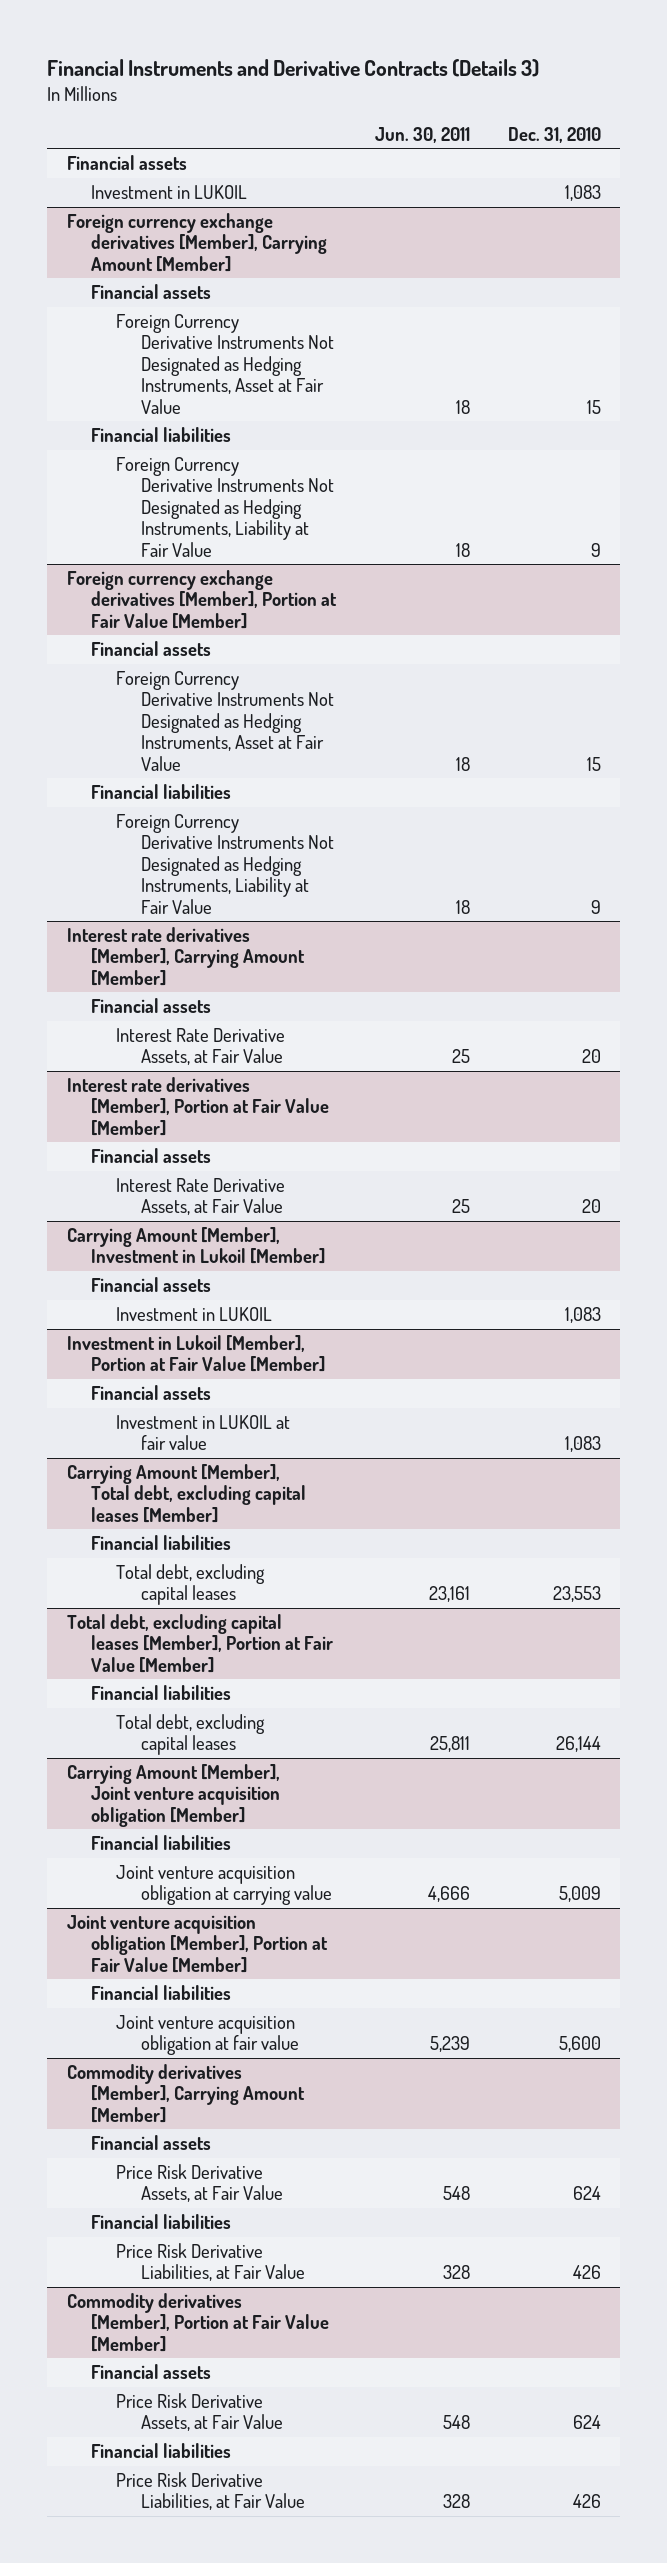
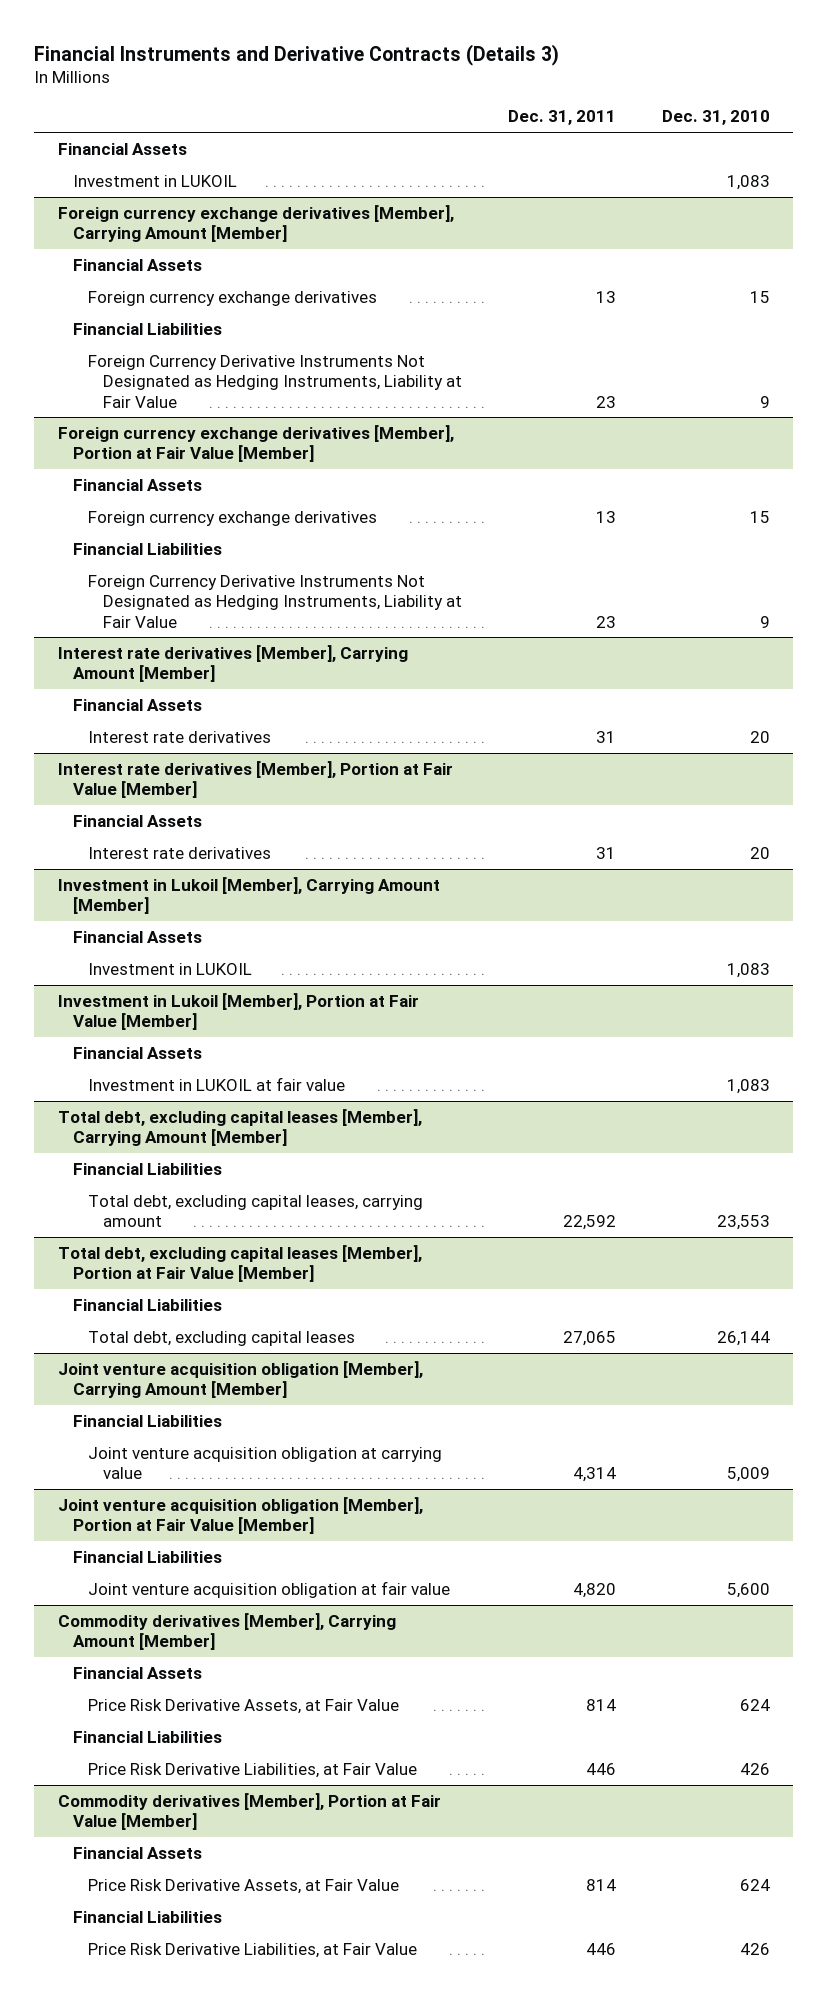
[374,126,470,143] Jun. 30, 2011 -> none
none -> [508,110,617,126] Dec. 31, 2011
[66,155,187,171] Financial assets -> [57,142,187,155] Financial Assets
[91,284,212,300] Financial assets -> [72,258,202,271] Financial Assets
[116,314,335,414] Foreign Currency Derivative Instruments Not Designated as Hedging Instruments, Asset at Fair Value -> [87,290,377,306] Foreign currency exchange derivatives
[91,427,232,443] Financial liabilities -> [72,322,222,335] Financial Liabilities
[91,641,212,657] Financial assets -> [72,478,202,491] Financial Assets
[116,671,335,771] Foreign Currency Derivative Instruments Not Designated as Hedging Instruments, Asset at Fair Value -> [87,510,377,526] Foreign currency exchange derivatives
[91,784,232,800] Financial liabilities -> [72,542,222,555] Financial Liabilities
[91,998,212,1014] Financial assets -> [72,698,202,711] Financial Assets
[116,1028,286,1066] Interest Rate Derivative Assets, at Fair Value -> [87,730,271,743] Interest rate derivatives
[91,1148,212,1164] Financial assets -> [72,814,202,827] Financial Assets
[116,1178,286,1216] Interest Rate Derivative Assets, at Fair Value -> [87,846,271,859] Interest rate derivatives
[66,1227,326,1265] Carrying Amount [Member], Investment in Lukoil [Member] -> [57,876,440,915] Investment in Lukoil [Member], Carrying Amount [Member]
[91,1277,212,1293] Financial assets -> [72,930,202,943] Financial Assets
[91,1385,212,1401] Financial assets -> [72,1046,202,1059] Financial Assets
[66,1464,307,1523] Carrying Amount [Member], Total debt, excluding capital leases [Member] -> [57,1108,422,1147] Total debt, excluding capital leases [Member], Carrying Amount [Member]
[91,1535,232,1551] Financial liabilities -> [72,1162,222,1175] Financial Liabilities
[116,1564,266,1606] Total debt, excluding capital leases -> [87,1194,423,1228] Total debt, excluding capital leases, carrying amount
[91,1685,232,1701] Financial liabilities -> [72,1298,222,1311] Financial Liabilities
[66,1764,281,1827] Carrying Amount [Member], Joint venture acquisition obligation [Member] -> [57,1360,423,1399] Joint venture acquisition obligation [Member], Carrying Amount [Member]
[91,1835,232,1851] Financial liabilities -> [72,1414,222,1427] Financial Liabilities
[91,1985,232,2001] Financial liabilities -> [72,1550,222,1563] Financial Liabilities
[91,2135,212,2151] Financial assets -> [72,1666,202,1679] Financial Assets
[91,2214,232,2230] Financial liabilities -> [72,1730,222,1743] Financial Liabilities
[91,2364,212,2380] Financial assets -> [72,1846,202,1859] Financial Assets
[91,2443,232,2459] Financial liabilities -> [72,1910,222,1923] Financial Liabilities

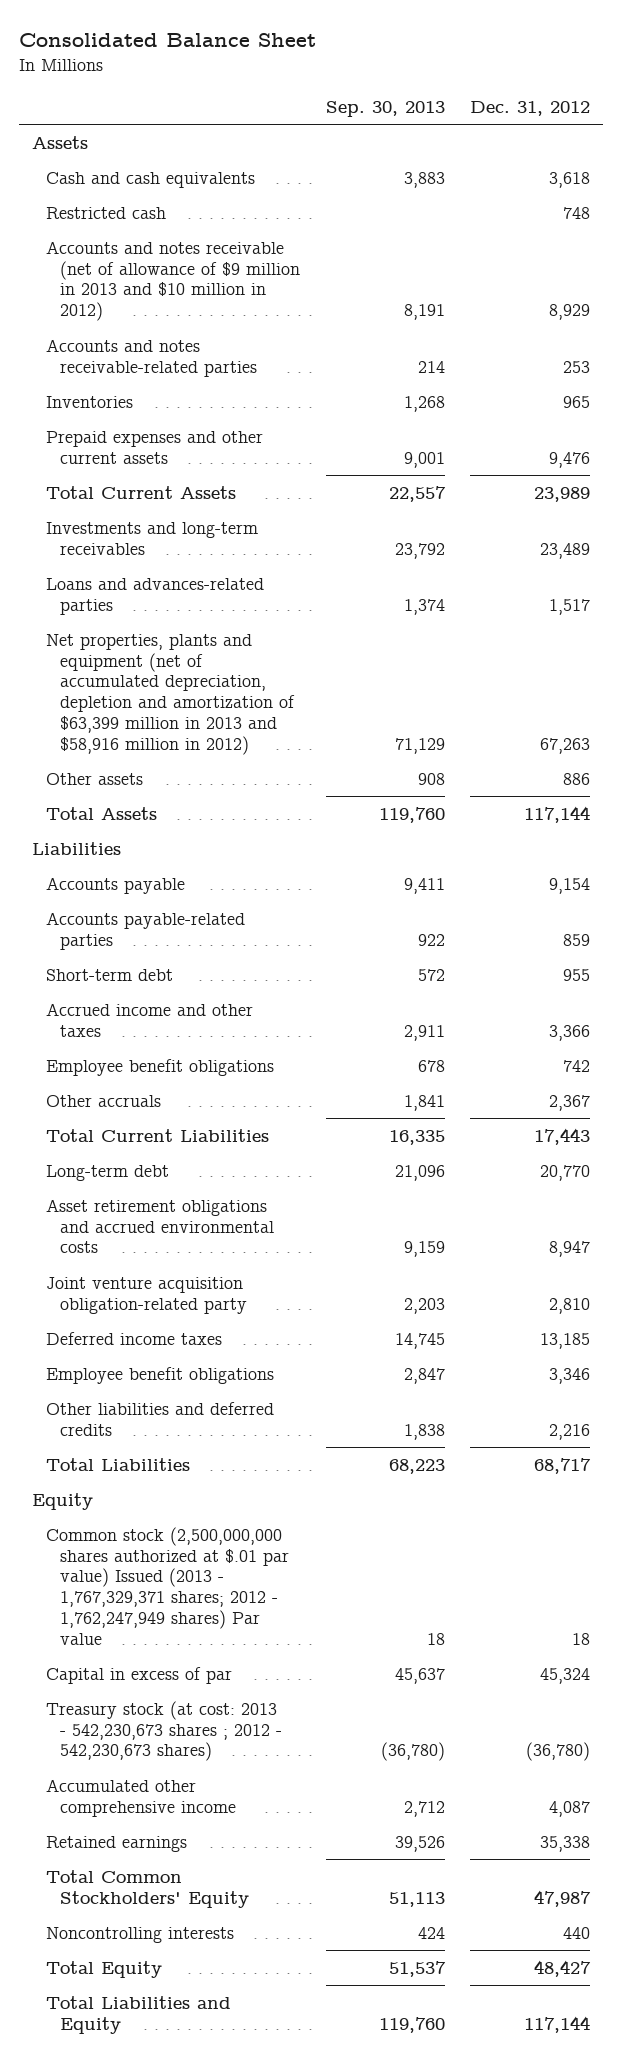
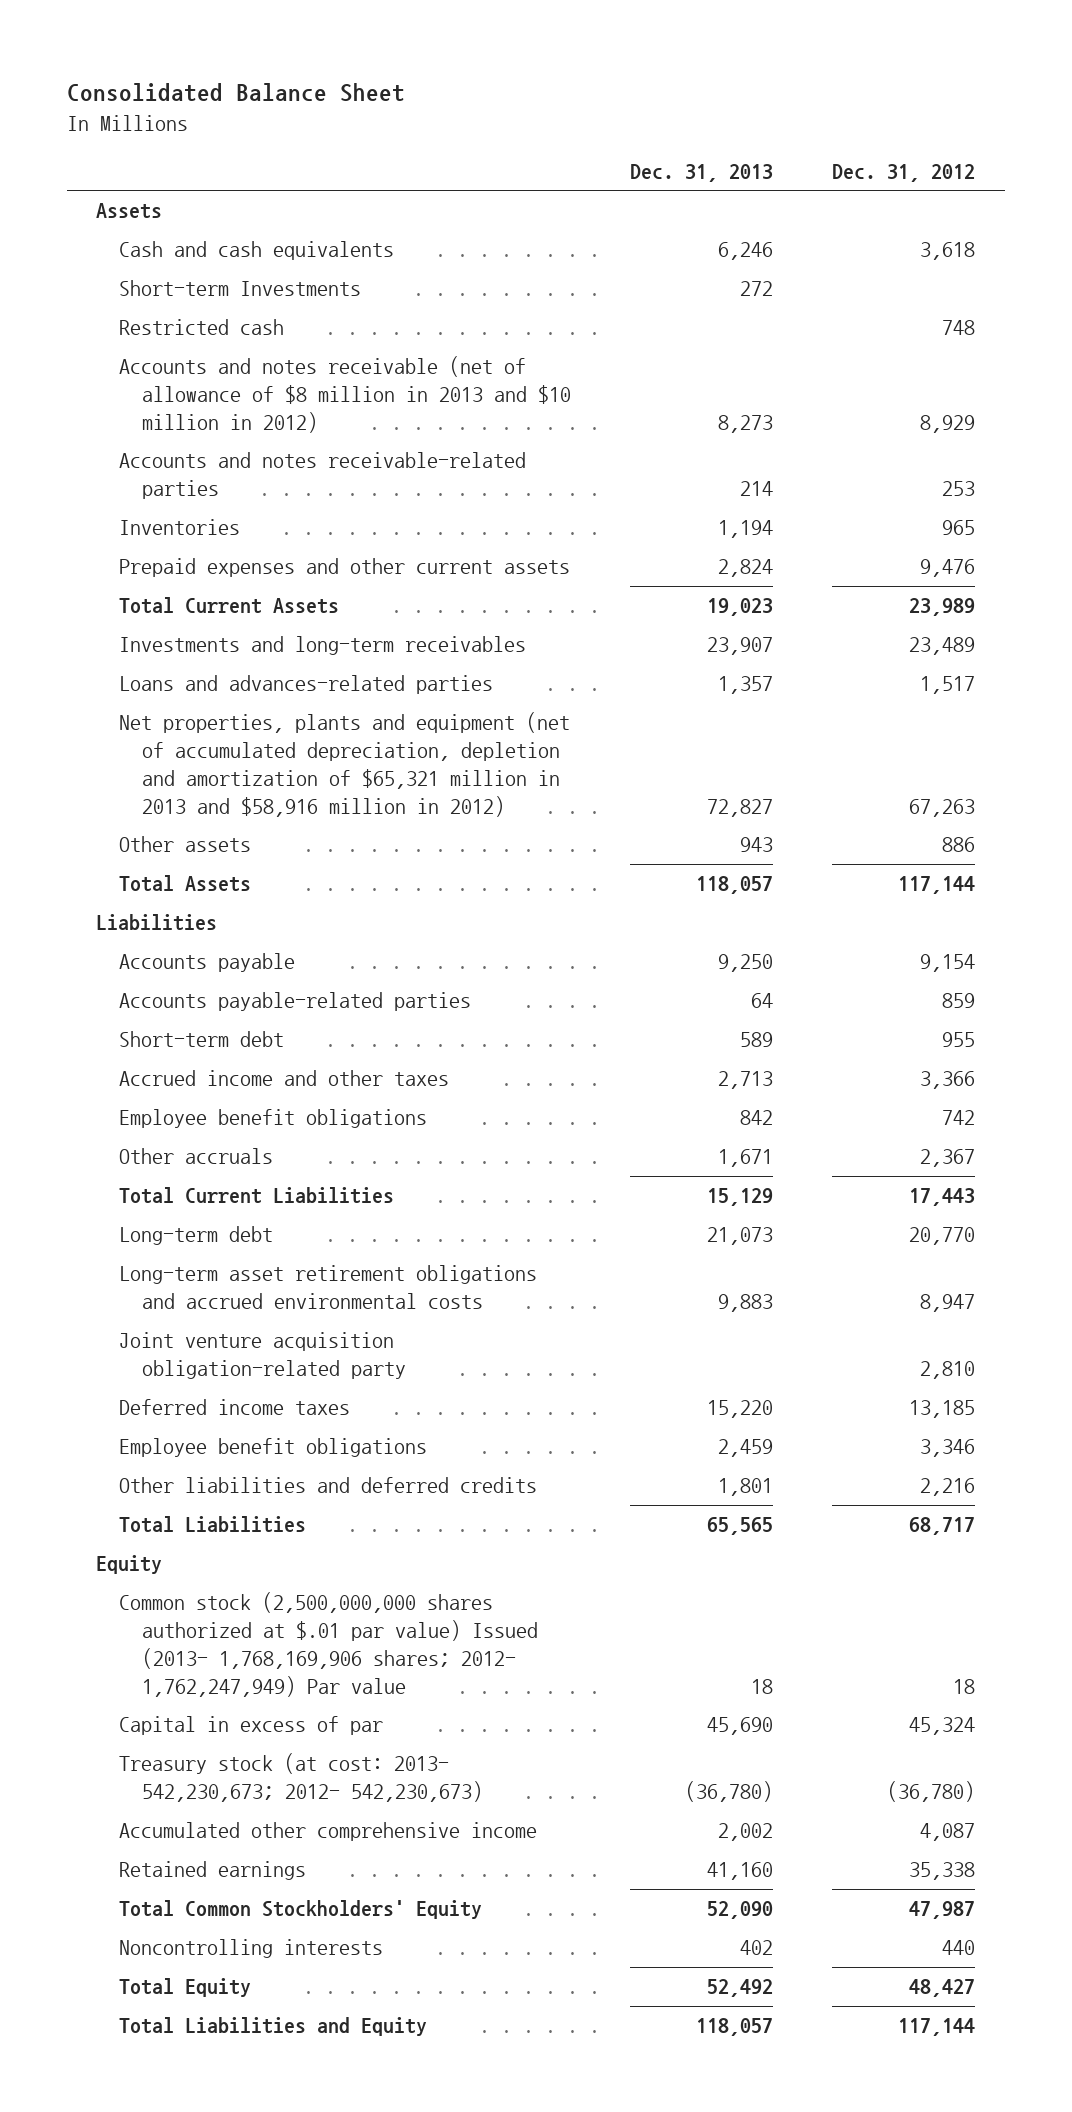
[325,101,445,118] Sep. 30, 2013 -> none
none -> [630,163,774,182] Dec. 31, 2013
none -> [119,280,362,297] Short-term Investments
[46,240,301,322] Accounts and notes receivable (net of allowance of $9 million in 2013 and $10 million in 2012) -> [119,356,571,434] Accounts and notes receivable (net of allowance of $8 million in 2013 and $10 million in 2012)
[46,633,296,756] Net properties, plants and equipment (net of accumulated depreciation, depletion and amortization of $63,399 million in 2013 and $58,916 million in 2012) -> [119,712,571,817] Net properties, plants and equipment (net of accumulated depreciation, depletion and amortization of $65,321 million in 2013 and $58,916 million in 2012)
[46,1198,275,1254] Asset retirement obligations and accrued environmental costs -> [119,1265,538,1310] Long-term asset retirement obligations and accrued environmental costs
[46,1526,290,1646] Common stock (2,500,000,000 shares authorized at $.01 par value) Issued (2013 - 1,767,329,371 shares; 2012 - 1,762,247,949 shares) Par value -> [119,1592,538,1697] Common stock (2,500,000,000 shares authorized at $.01 par value) Issued (2013- 1,768,169,906 shares; 2012- 1,762,247,949) Par value
[46,1700,283,1762] Treasury stock (at cost: 2013 - 542,230,673 shares ; 2012 - 542,230,673 shares) -> [119,1753,483,1803] Treasury stock (at cost: 2013- 542,230,673; 2012- 542,230,673)

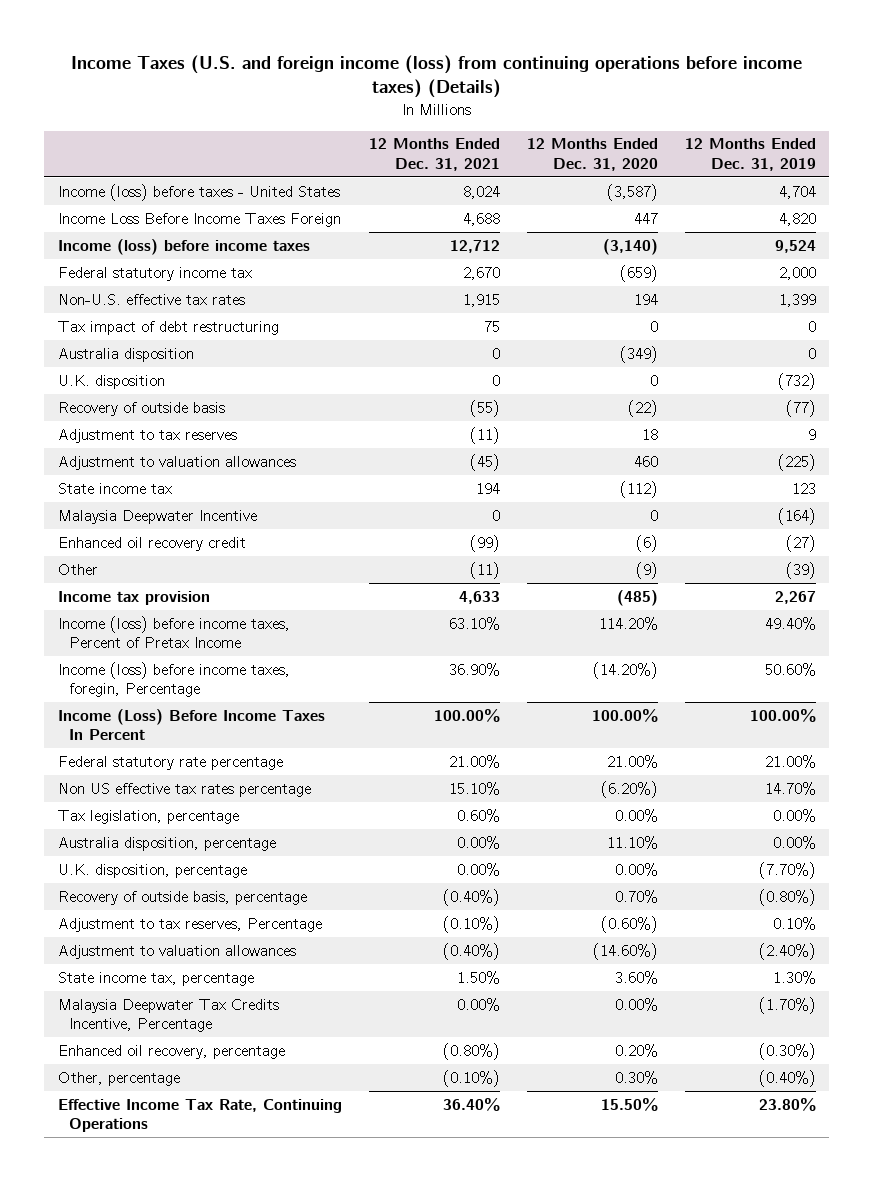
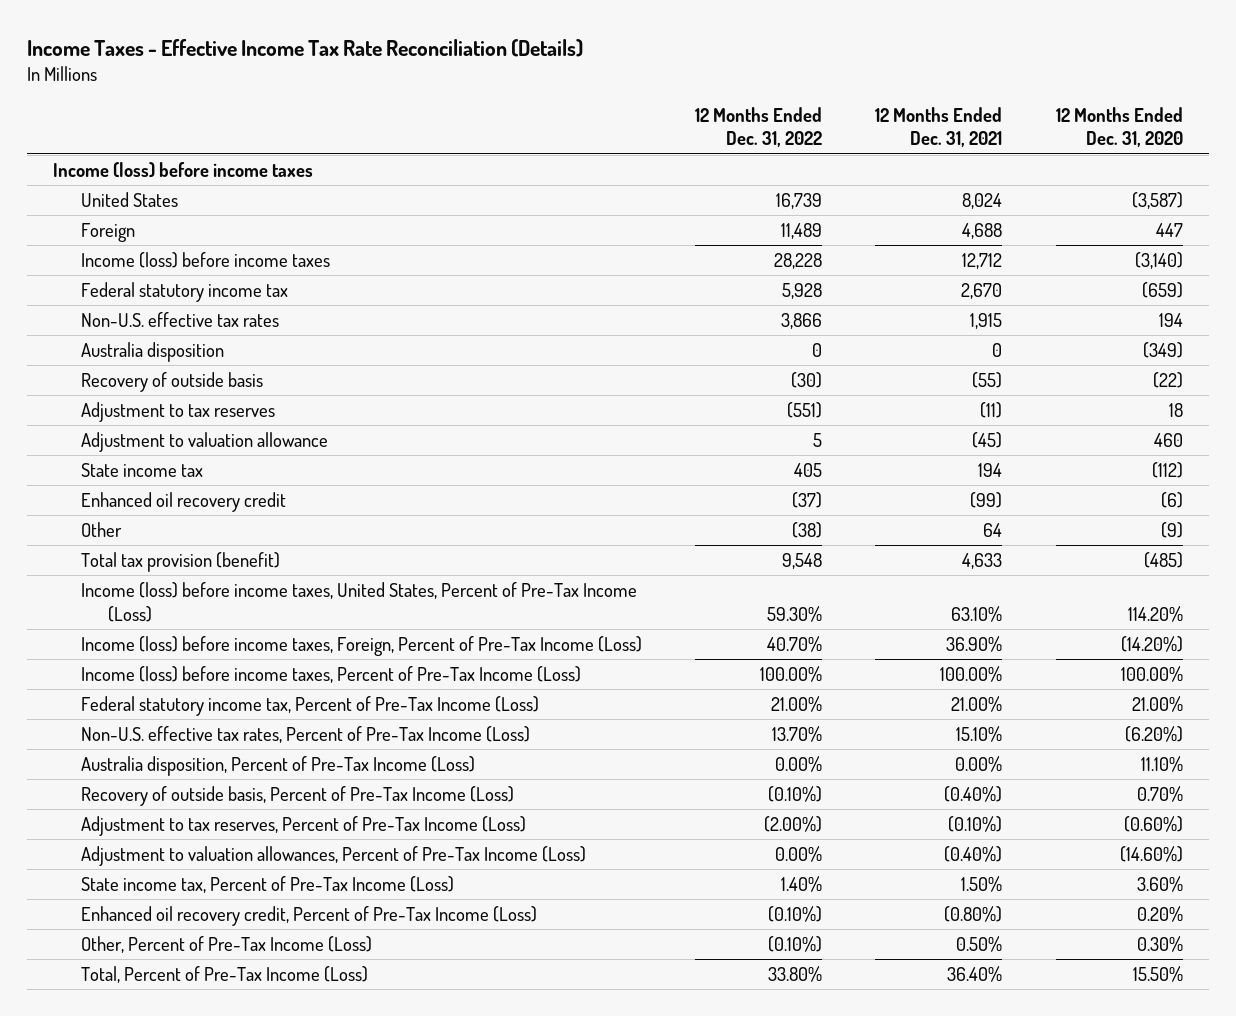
[70,54,802,99] Income Taxes (U.S. and foreign income (loss) from continuing operations before income taxes) (Details) -> [26,38,583,57] Income Taxes - Effective Income Tax Rate Reconciliation (Details)
[684,138,816,171] 12 Months Ended Dec. 31, 2019 -> none
none -> [695,106,823,148] 12 Months Ended Dec. 31, 2022
none -> [53,161,314,178] Income (loss) before income taxes
[57,183,340,201] Income (loss) before taxes - United States -> [80,191,178,207] United States
[57,212,341,227] Income Loss Before Income Taxes Foreign -> [80,222,135,242] Foreign
[57,320,279,335] Tax impact of debt restructuring -> none
[57,374,165,389] U.K. disposition -> none
[57,455,296,470] Adjustment to valuation allowances -> [80,431,328,452] Adjustment to valuation allowance
[57,509,257,524] Malaysia Deepwater Incentive -> none
[57,809,239,824] Tax legislation, percentage -> none
[57,863,247,878] U.K. disposition, percentage -> none
[57,998,279,1033] Malaysia Deepwater Tax Credits Incentive, Percentage -> none
[57,1071,180,1086] Other, percentage -> none
[469,561,500,579] (11) -> [983,522,1003,537] 64
[57,590,210,605] Income tax provision -> [80,551,280,572] Total tax provision (benefit)
[57,615,290,649] Income (loss) before income taxes, Percent of Pretax Income -> [80,581,637,622] Income (loss) before income taxes, United States, Percent of Pre-Tax Income (Loss)
[57,661,290,698] Income (loss) before income taxes, foregin, Percentage -> [80,635,642,656] Income (loss) before income taxes, Foreign, Percent of Pre-Tax Income (Loss)
[57,708,325,741] Income (Loss) Before Income Taxes In Percent -> [80,665,581,683] Income (loss) before income taxes, Percent of Pre-Tax Income (Loss)
[57,755,283,770] Federal statutory rate percentage -> [80,695,539,716] Federal statutory income tax, Percent of Pre-Tax Income (Loss)
[57,782,311,797] Non US effective tax rates percentage -> [80,725,530,743] Non-U.S. effective tax rates, Percent of Pre-Tax Income (Loss)
[57,836,276,851] Australia disposition, percentage -> [80,755,475,776] Australia disposition, Percent of Pre-Tax Income (Loss)
[57,890,307,905] Recovery of outside basis, percentage -> [80,785,514,806] Recovery of outside basis, Percent of Pre-Tax Income (Loss)
[57,917,322,932] Adjustment to tax reserves, Percentage -> [80,815,526,836] Adjustment to tax reserves, Percent of Pre-Tax Income (Loss)
[57,944,296,959] Adjustment to valuation allowances -> [80,845,586,866] Adjustment to valuation allowances, Percent of Pre-Tax Income (Loss)
[57,971,254,986] State income tax, percentage -> [80,875,454,893] State income tax, Percent of Pre-Tax Income (Loss)
[57,1044,285,1059] Enhanced oil recovery, percentage -> [80,905,537,926] Enhanced oil recovery credit, Percent of Pre-Tax Income (Loss)
none -> [80,935,372,953] Other, Percent of Pre-Tax Income (Loss)
[57,1098,342,1133] Effective Income Tax Rate, Continuing Operations -> [80,965,368,983] Total, Percent of Pre-Tax Income (Loss)

